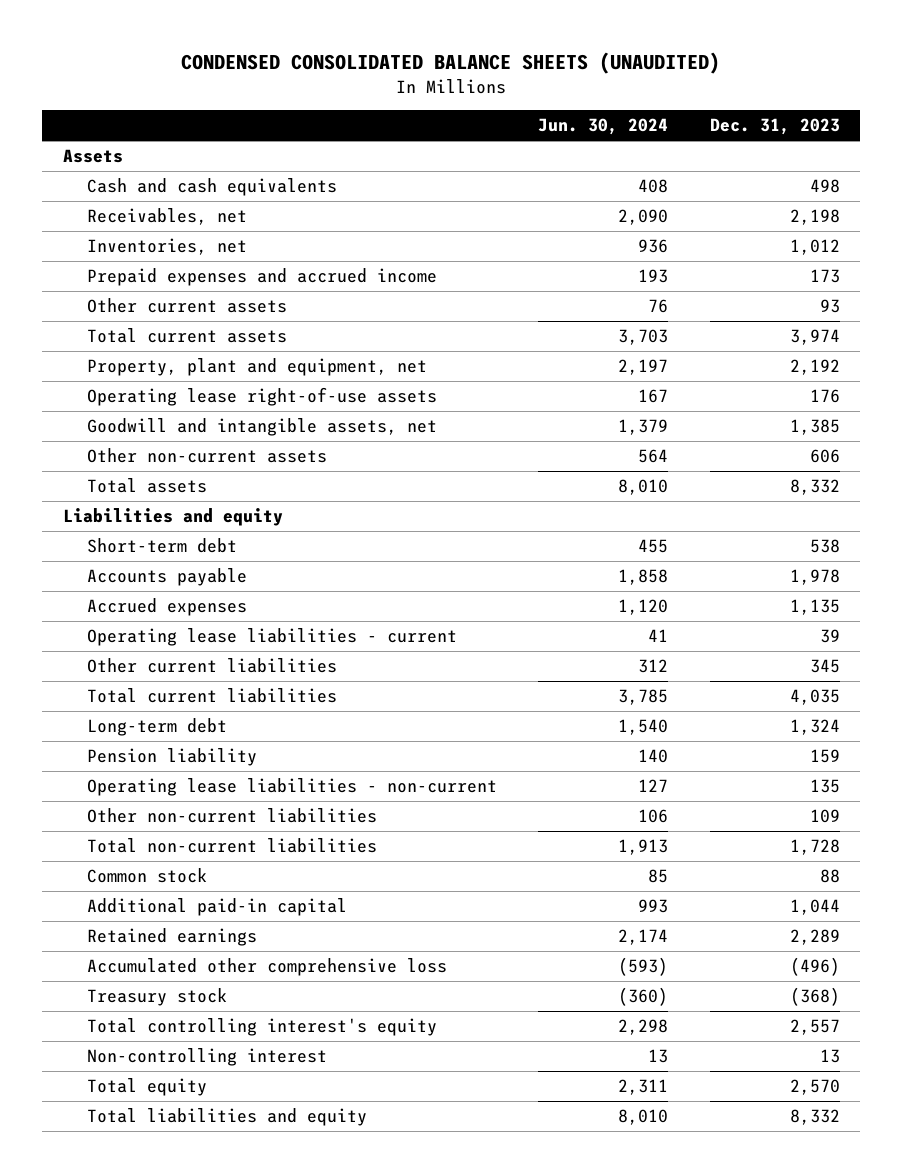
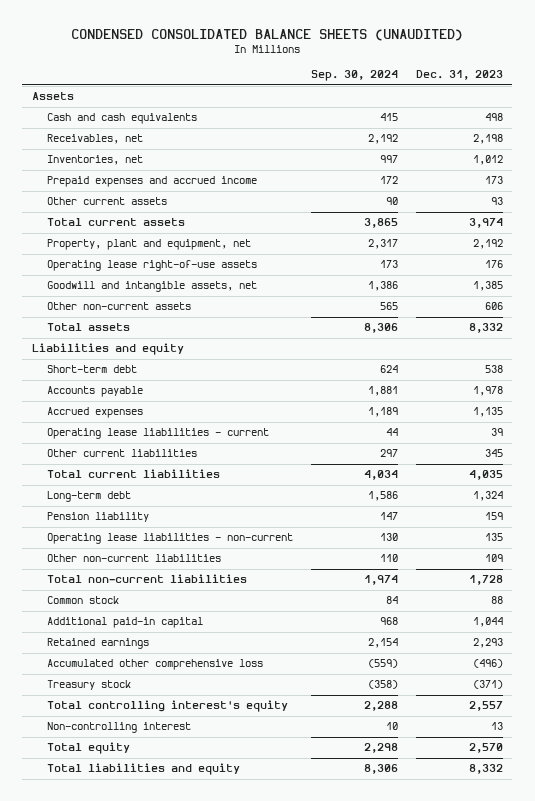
[538,118,669,136] Jun. 30, 2024 -> none
none -> [310,70,398,82] Sep. 30, 2024
[789,929,840,946] 2,289 -> [473,638,504,649] 2,293
[789,987,840,1007] (368) -> [473,680,504,690] (371)

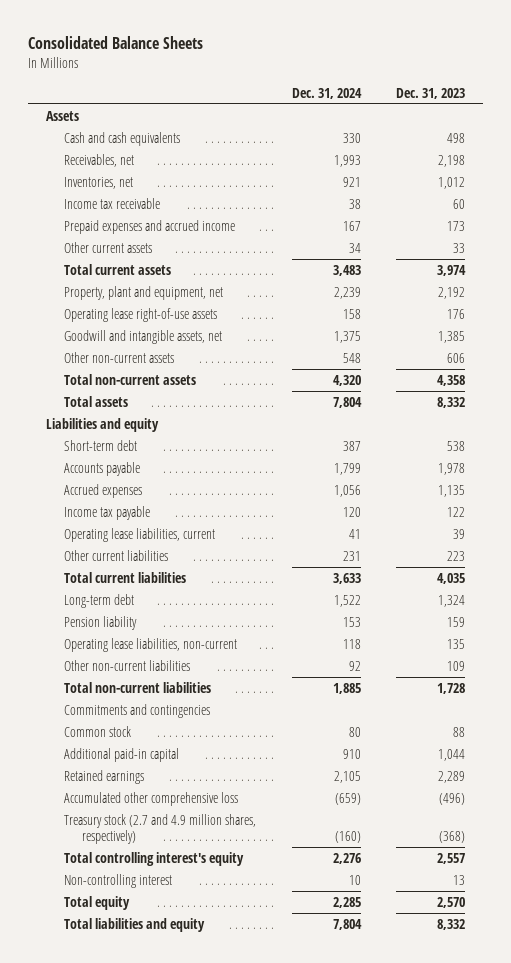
[71,29,464,42] CONDENSED CONSOLIDATED BALANCE SHEETS (UNAUDITED) -> [27,36,203,50] Consolidated Balance Sheets
[310,70,398,82] Sep. 30, 2024 -> none
none -> [291,87,362,99] Dec. 31, 2024
none -> [63,197,160,209] Income tax receivable
[491,197,504,206] 93 -> [453,242,466,253] 33
none -> [63,373,196,385] Total non-current assets
none -> [63,505,150,520] Income tax payable
[46,428,269,440] Operating lease liabilities - current -> [63,527,215,542] Operating lease liabilities, current
[485,449,504,458] 345 -> [447,550,466,561] 223
[46,533,293,545] Operating lease liabilities - non-current -> [63,637,237,652] Operating lease liabilities, non-current
none -> [63,703,210,718] Commitments and contingencies
[473,638,504,649] 2,293 -> [438,770,466,783] 2,289
[46,680,131,691] Treasury stock -> [63,813,256,844] Treasury stock (2.7 and 4.9 million shares, respectively)
[473,680,504,690] (371) -> [439,830,466,843] (368)

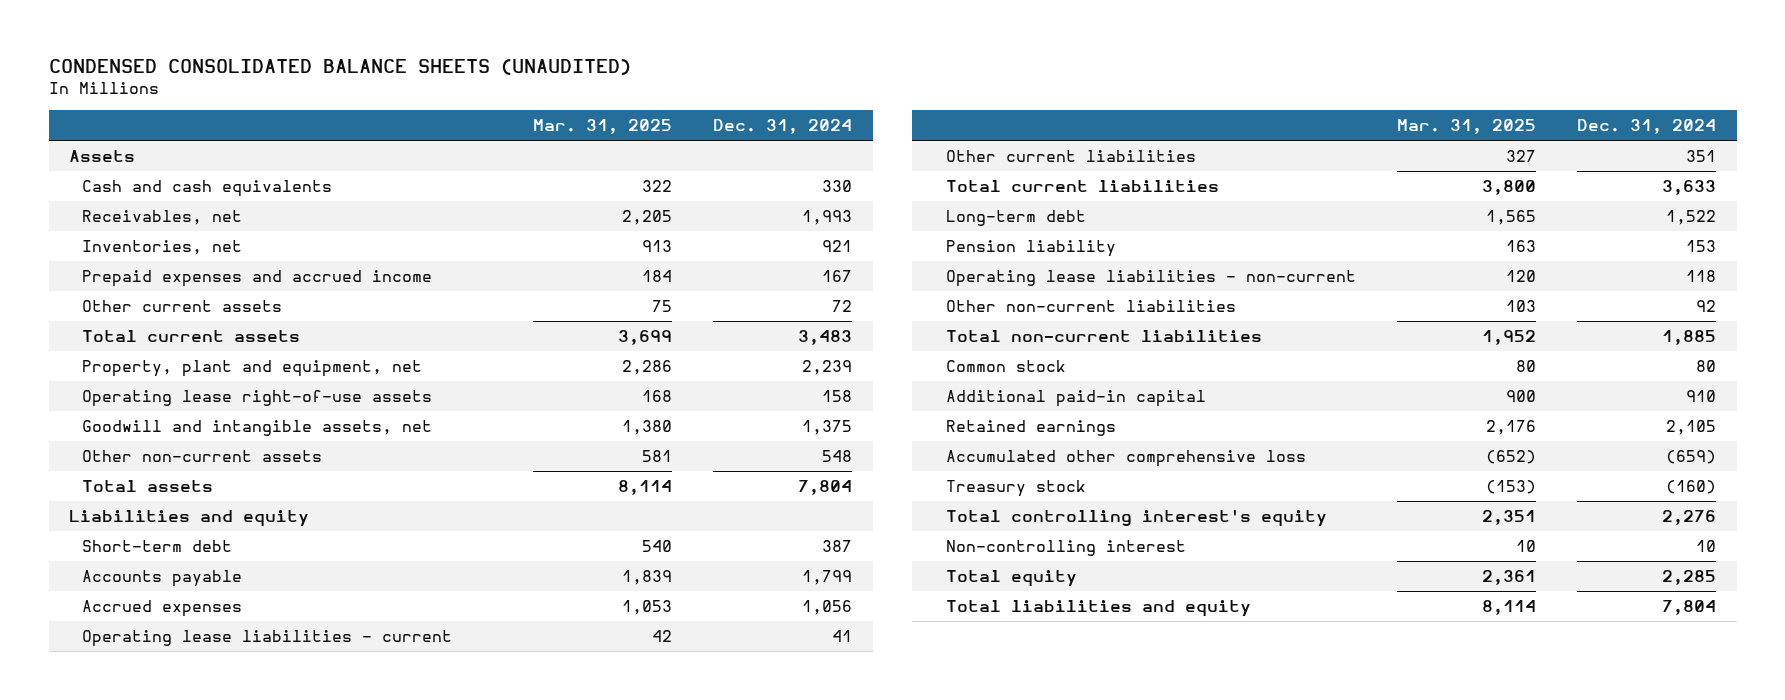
[27,36,203,50] Consolidated Balance Sheets -> [48,59,631,76] CONDENSED CONSOLIDATED BALANCE SHEETS (UNAUDITED)
[396,87,466,99] Dec. 31, 2023 -> none
none -> [533,119,673,135] Mar. 31, 2025
[63,197,160,209] Income tax receivable -> none
[348,242,361,253] 34 -> [832,299,853,312] 72
[63,373,196,385] Total non-current assets -> none
[63,505,150,520] Income tax payable -> none
[63,527,215,542] Operating lease liabilities, current -> [81,629,452,647] Operating lease liabilities - current
[342,550,361,561] 231 -> [1685,149,1716,162] 351
[63,637,237,652] Operating lease liabilities, non-current -> [945,269,1356,287] Operating lease liabilities - non-current
[63,703,210,718] Commitments and contingencies -> none
[63,813,256,844] Treasury stock (2.7 and 4.9 million shares, respectively) -> [945,479,1086,497] Treasury stock

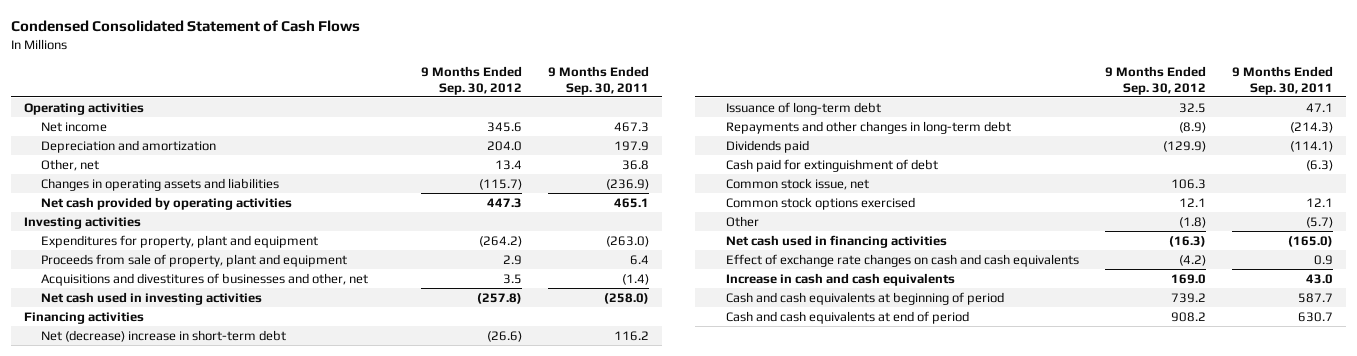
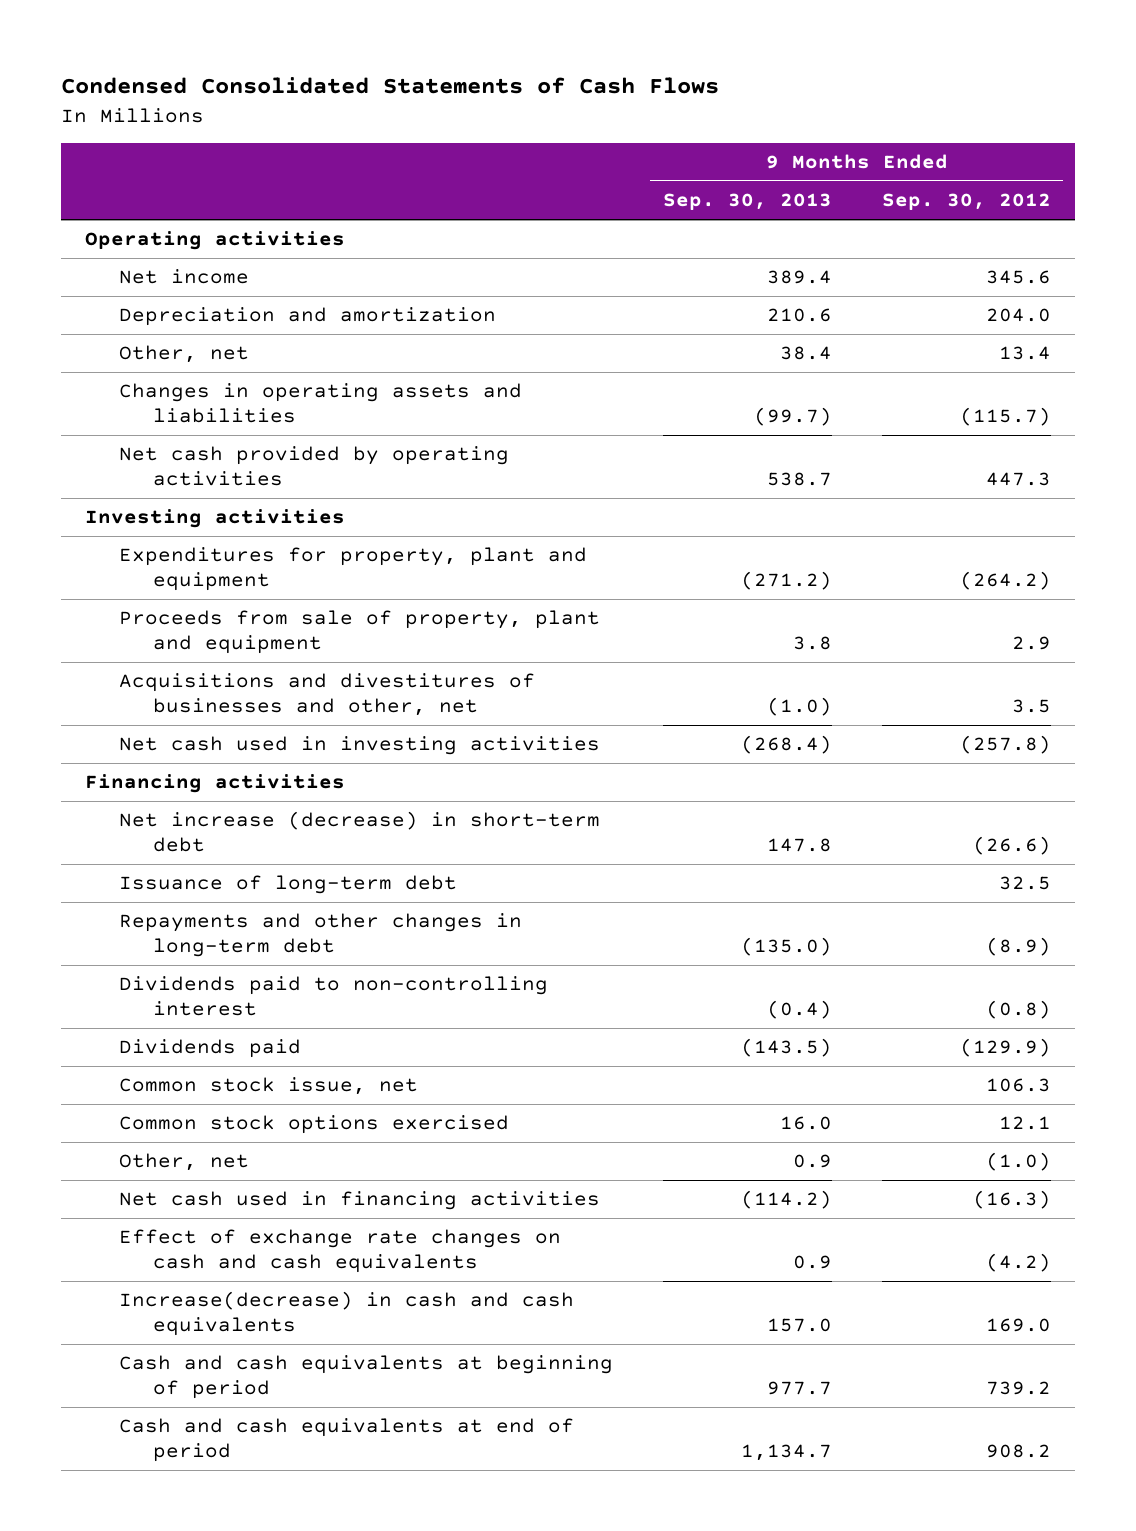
[10,20,360,33] Condensed Consolidated Statement of Cash Flows -> [60,77,719,95] Condensed Consolidated Statements of Cash Flows
[547,66,649,95] 9 Months Ended Sep. 30, 2011 -> none
none -> [662,193,832,211] Sep. 30, 2013
[41,329,287,342] Net (decrease) increase in short-term debt -> [119,811,601,853] Net increase (decrease) in short-term debt
none -> [119,976,549,1017] Dividends paid to non-controlling interest
[725,158,938,172] Cash paid for extinguishment of debt -> none
[725,215,759,227] Other -> [119,1153,250,1172] Other, net
[1178,216,1206,228] (1.8) -> [985,1152,1051,1172] (1.0)
[725,272,955,286] Increase in cash and cash equivalents -> [119,1291,575,1337] Increase(decrease) in cash and cash equivalents

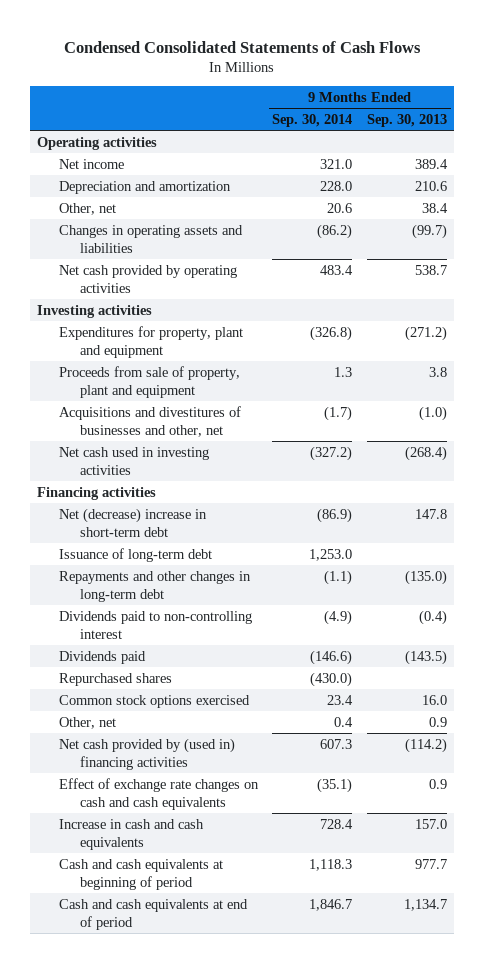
[881,193,1051,211] Sep. 30, 2012 -> none
none -> [272,114,353,128] Sep. 30, 2014
[119,811,601,853] Net increase (decrease) in short-term debt -> [58,507,207,537] Net (decrease) increase in short-term debt
[119,1077,419,1096] Common stock issue, net -> none
none -> [58,672,172,686] Repurchased shares
[119,1191,601,1211] Net cash used in financing activities -> [58,737,235,770] Net cash provided by (used in) financing activities
[119,1291,575,1337] Increase(decrease) in cash and cash equivalents -> [58,818,204,850] Increase in cash and cash equivalents

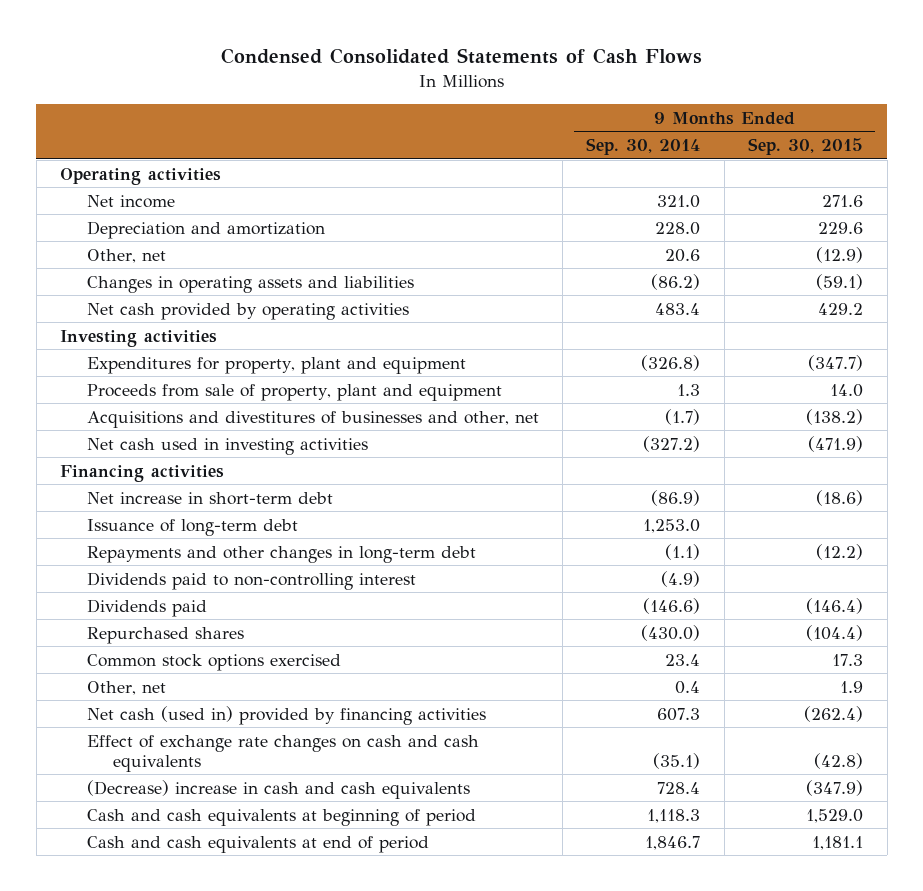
[367,114,448,128] Sep. 30, 2013 -> none
none -> [748,138,864,156] Sep. 30, 2015
[58,507,207,537] Net (decrease) increase in short-term debt -> [86,491,333,505] Net increase in short-term debt
[58,737,235,770] Net cash provided by (used in) financing activities -> [86,705,486,725] Net cash (used in) provided by financing activities
[58,818,204,850] Increase in cash and cash equivalents -> [86,779,470,799] (Decrease) increase in cash and cash equivalents

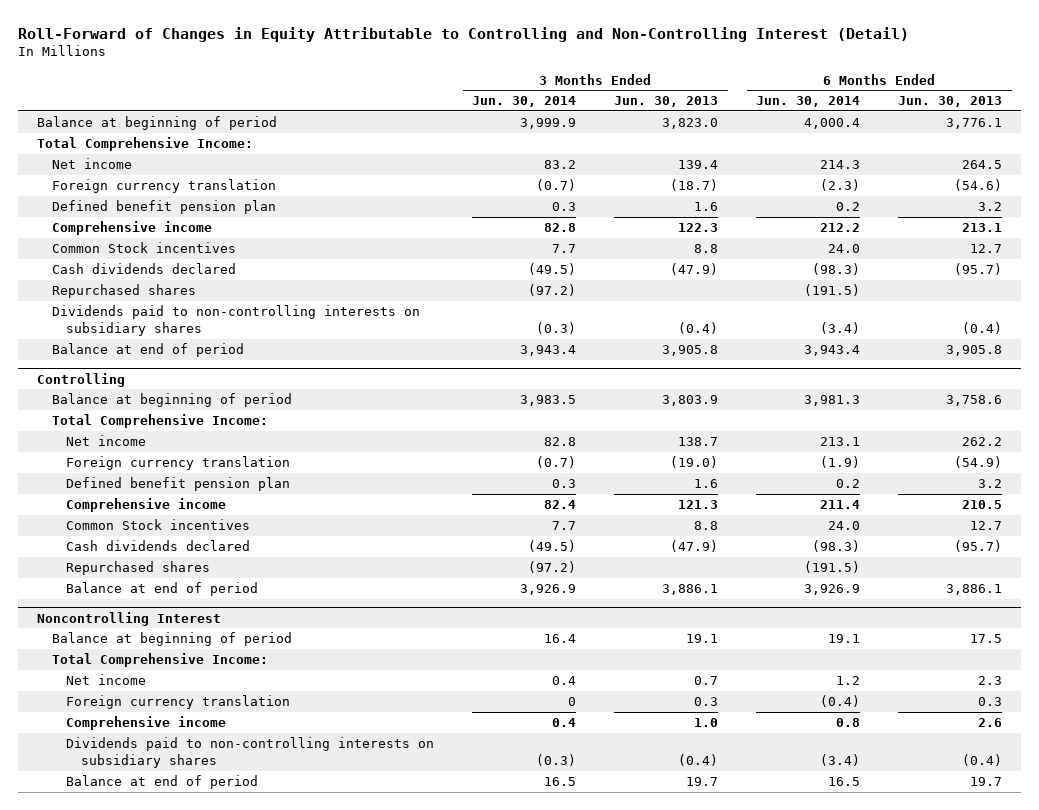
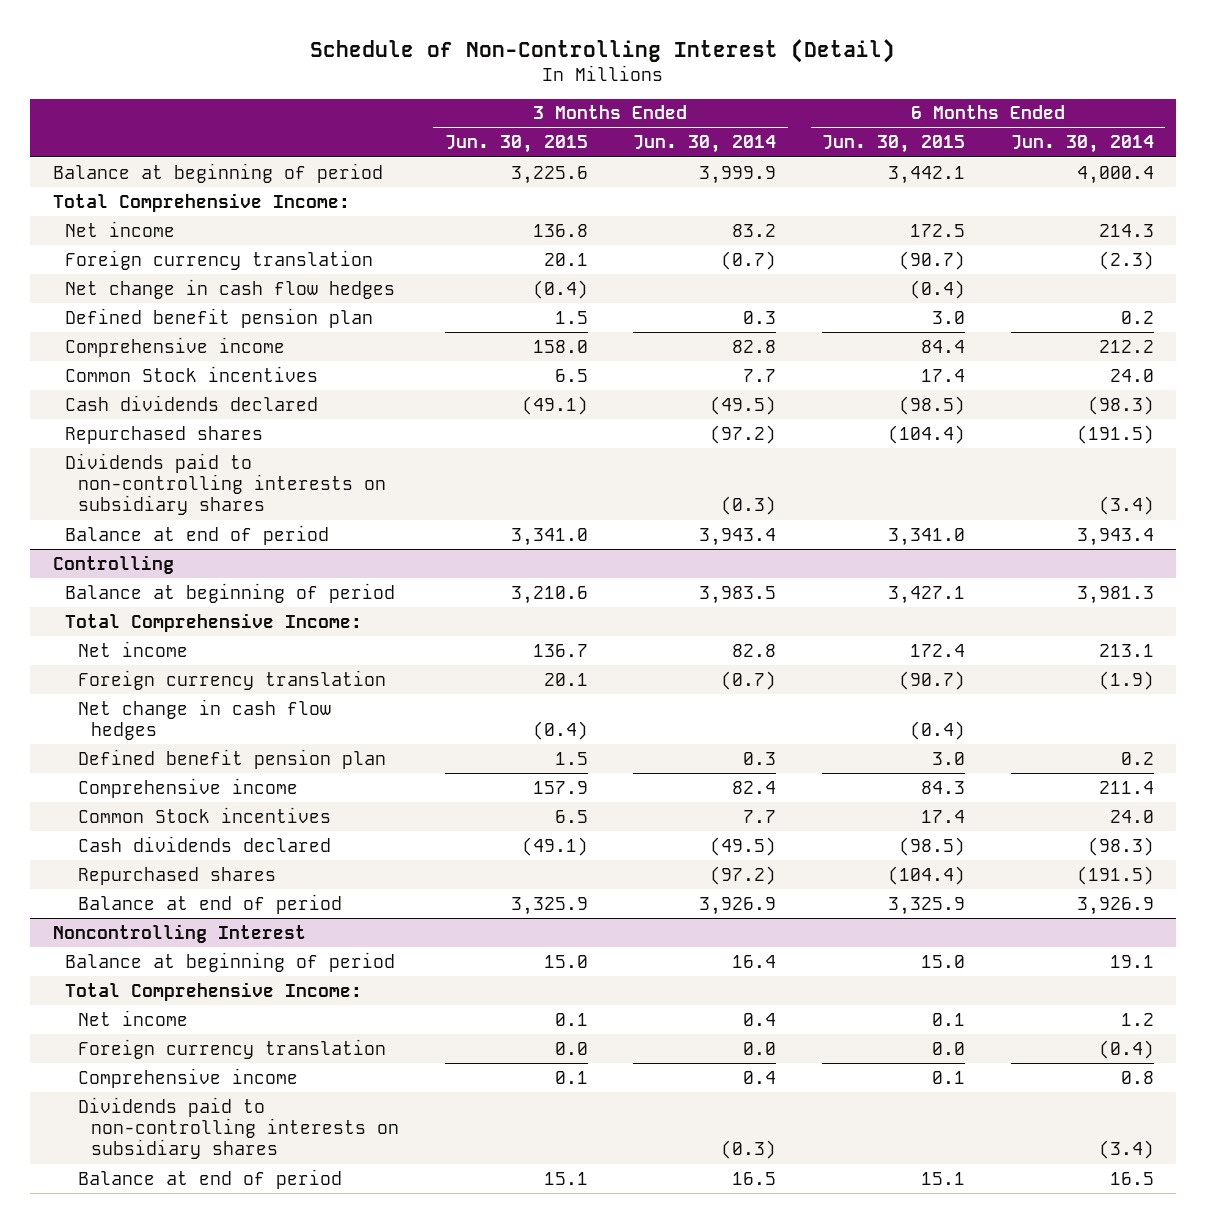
[18,26,910,42] Roll-Forward of Changes in Equity Attributable to Controlling and Non-Controlling Interest (Detail) -> [310,39,896,64] Schedule of Non-Controlling Interest (Detail)
[614,96,719,108] Jun. 30, 2013 -> none
[898,96,1003,108] Jun. 30, 2013 -> none
none -> [444,135,588,154] Jun. 30, 2015
none -> [821,135,965,154] Jun. 30, 2015
none -> [65,278,396,299] Net change in cash flow hedges
none -> [78,698,332,741] Net change in cash flow hedges
[568,697,577,707] 0 -> [743,1041,777,1055] 0.0

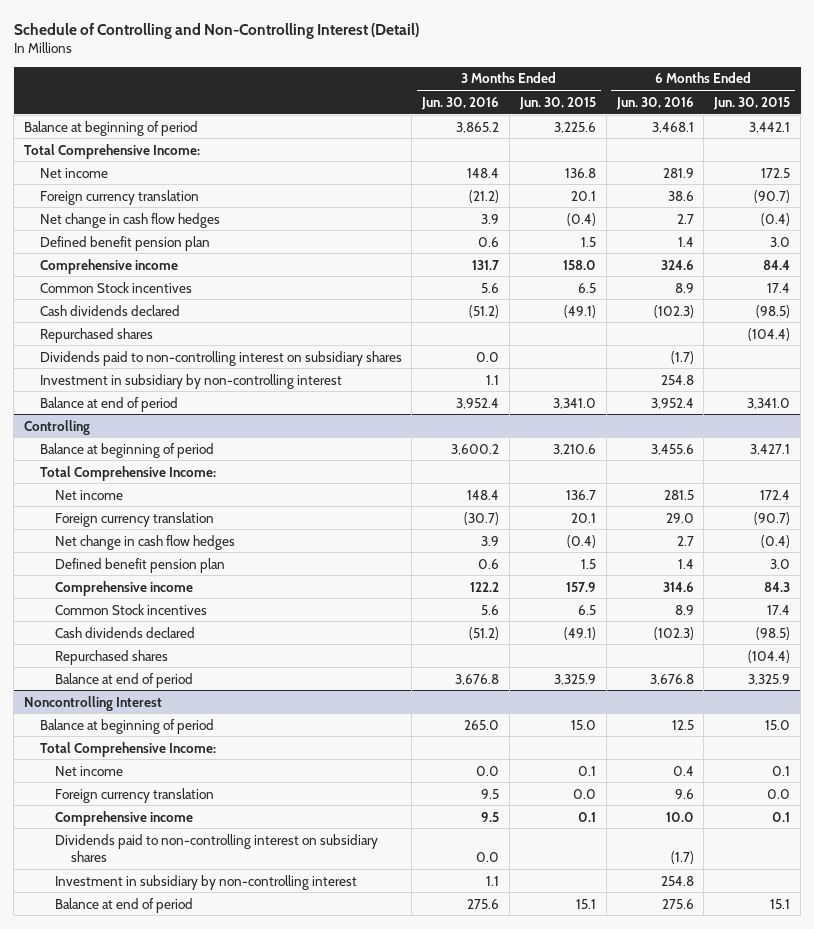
[310,39,896,64] Schedule of Non-Controlling Interest (Detail) -> [13,22,419,39] Schedule of Controlling and Non-Controlling Interest (Detail)
[633,135,777,154] Jun. 30, 2014 -> none
[1010,135,1154,154] Jun. 30, 2014 -> none
none -> [421,96,500,110] Jun. 30, 2016
none -> [615,96,694,110] Jun. 30, 2016
[65,452,387,516] Dividends paid to non-controlling interests on subsidiary shares -> [39,350,402,366] Dividends paid to non-controlling interest on subsidiary shares
none -> [39,373,342,389] Investment in subsidiary by non-controlling interest
[78,1096,400,1160] Dividends paid to non-controlling interests on subsidiary shares -> [55,833,379,862] Dividends paid to non-controlling interest on subsidiary shares
none -> [55,874,358,890] Investment in subsidiary by non-controlling interest

